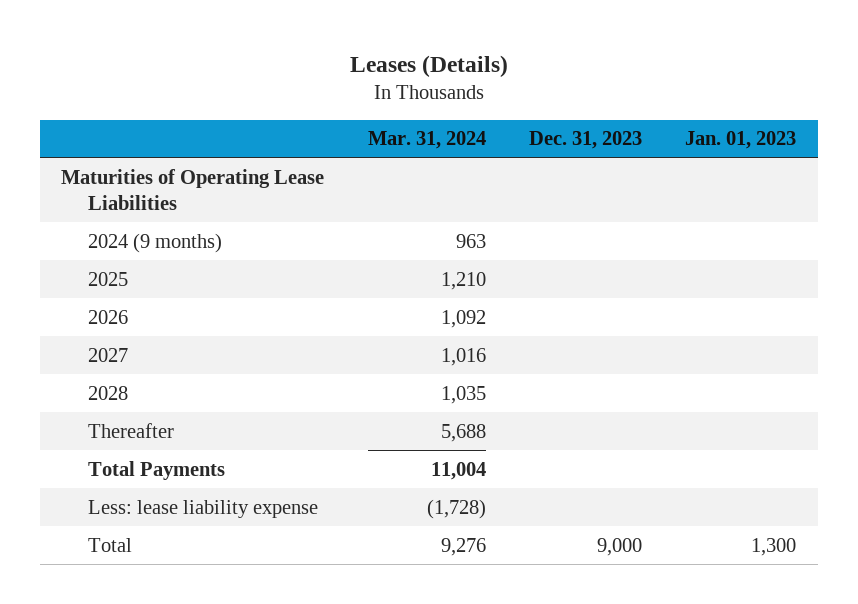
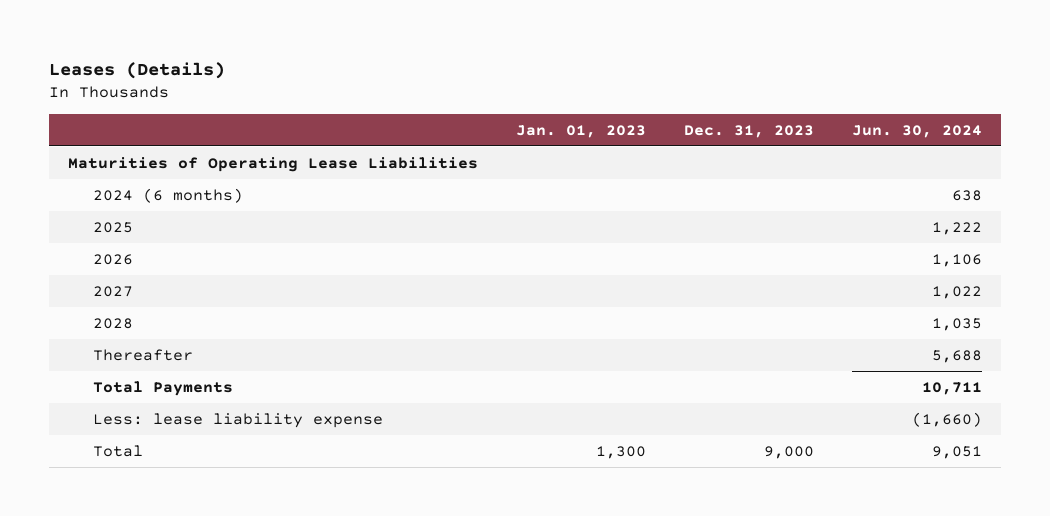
[367,131,486,150] Mar. 31, 2024 -> none
none -> [851,124,982,138] Jun. 30, 2024
[88,232,223,253] 2024 (9 months) -> [93,187,244,203] 2024 (6 months)

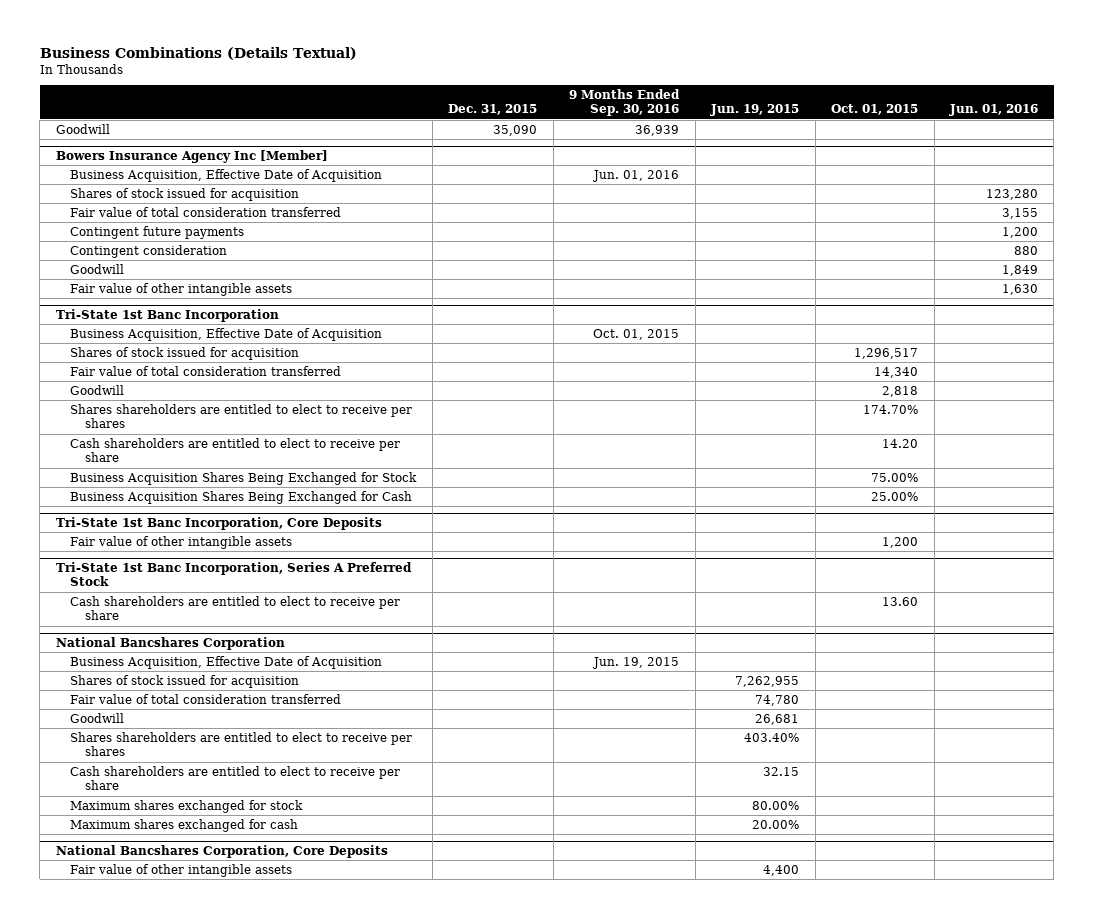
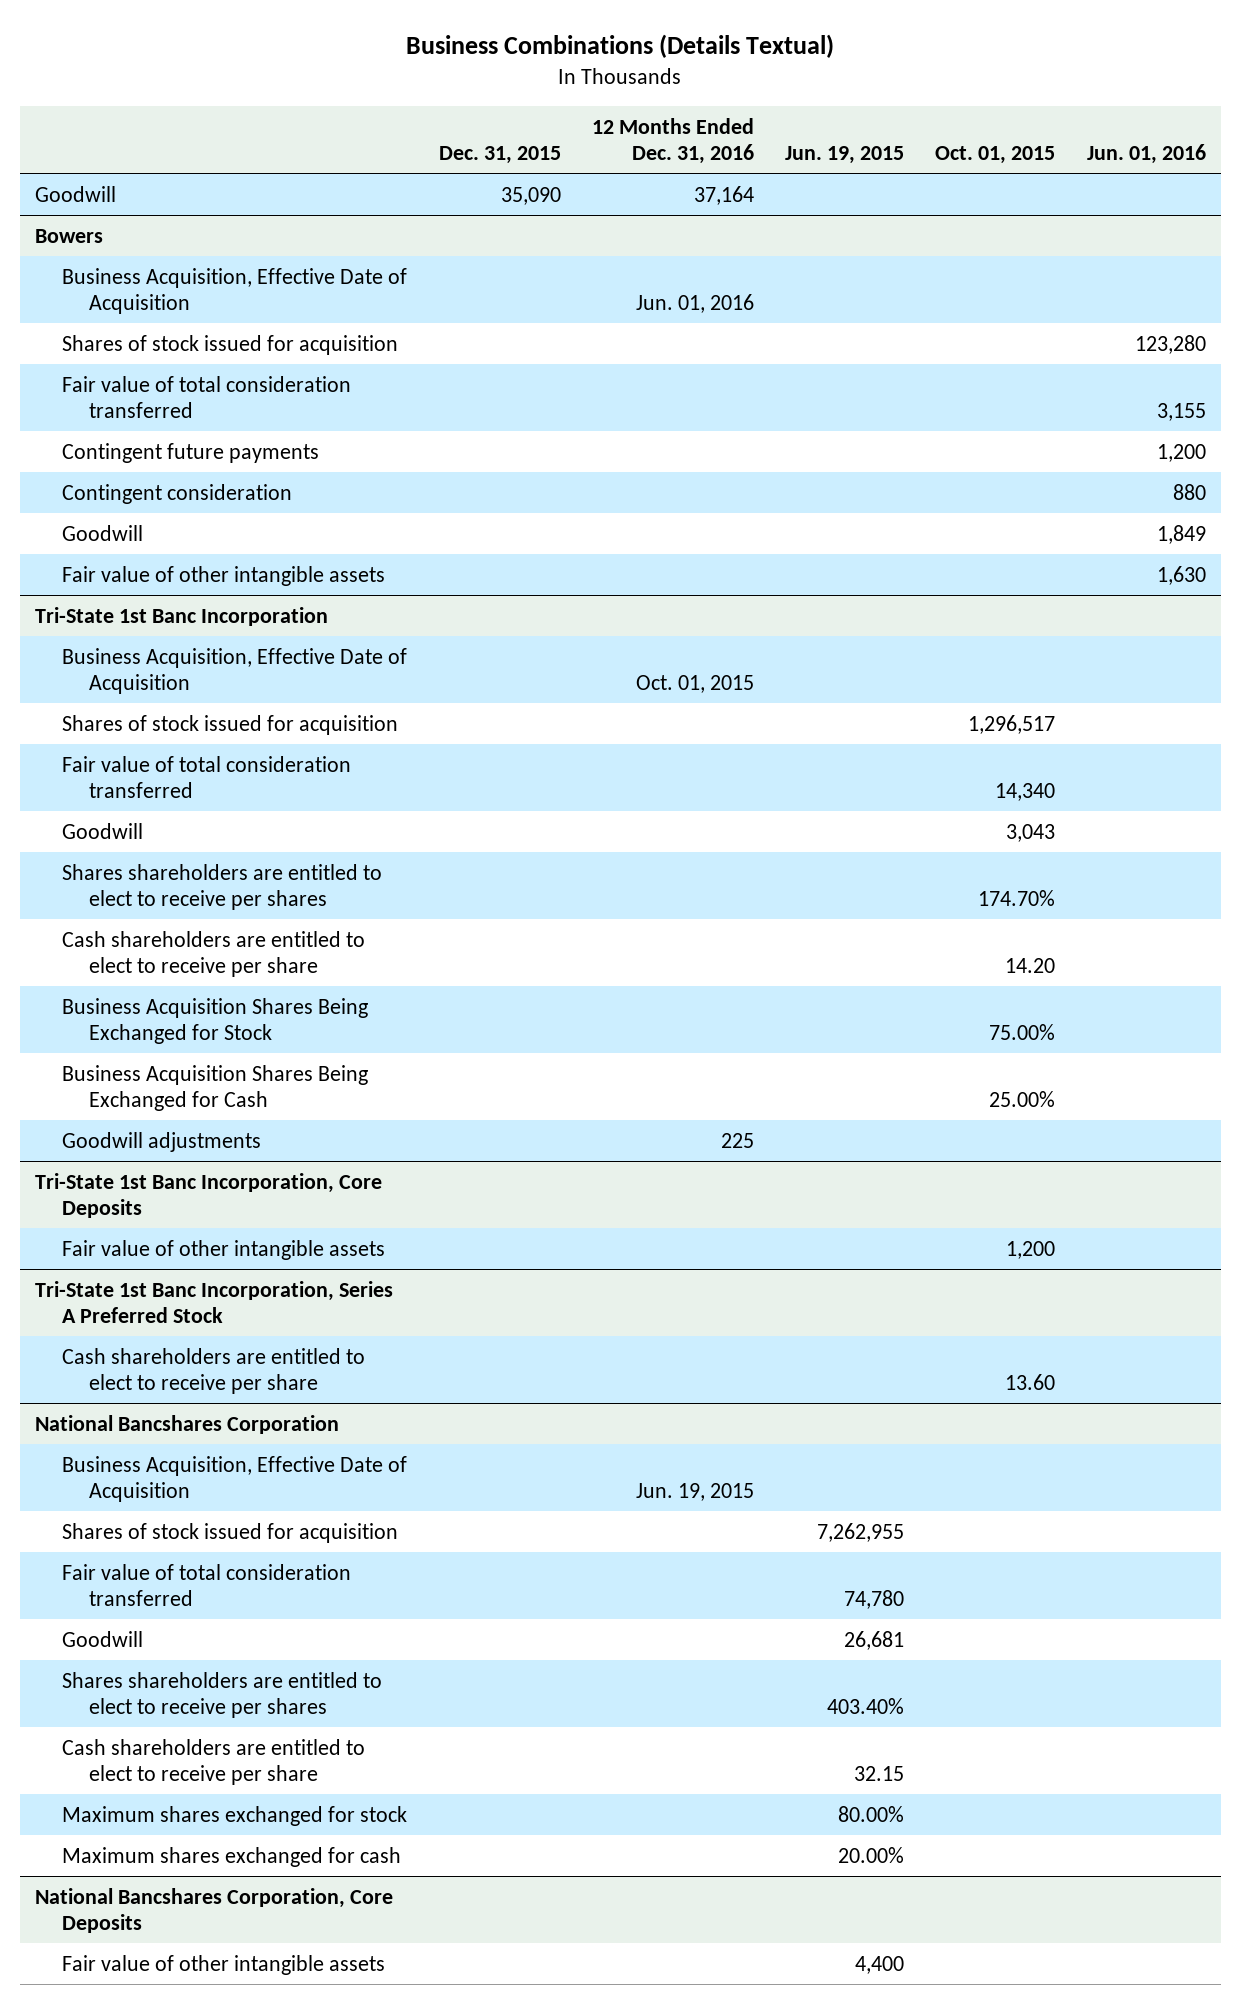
[569,88,681,117] 9 Months Ended Sep. 30, 2016 -> none
none -> [591,117,754,165] 12 Months Ended Dec. 31, 2016
[55,150,328,164] Bowers Insurance Agency Inc [Member] -> [35,228,104,243] Bowers
[882,385,919,397] 2,818 -> [1006,823,1056,842] 3,043
none -> [62,1131,262,1152] Goodwill adjustments

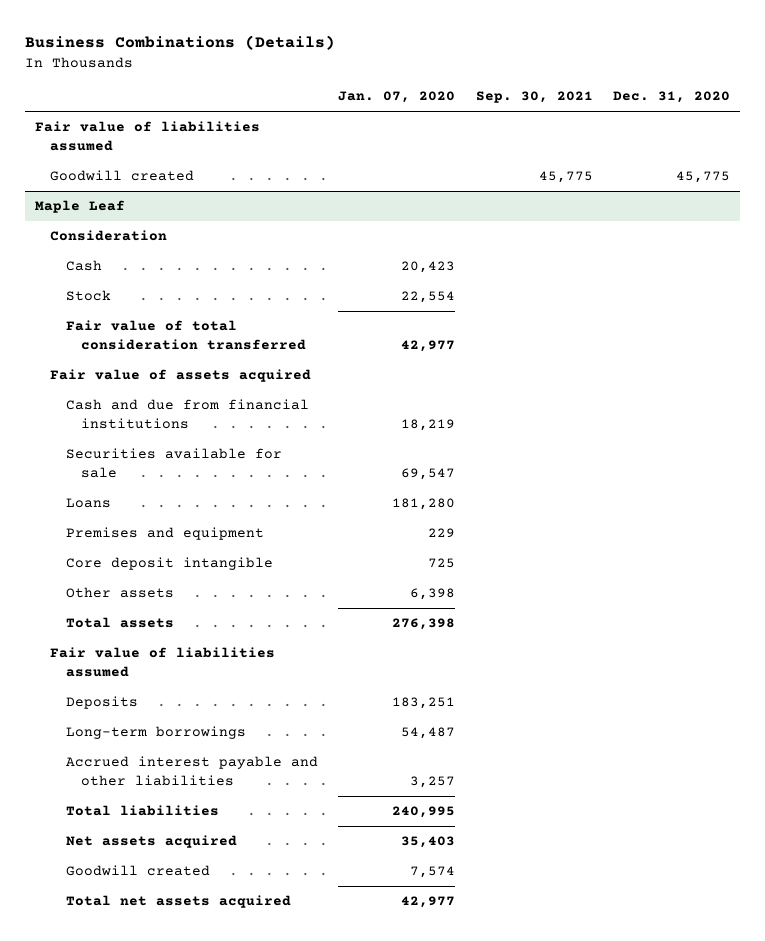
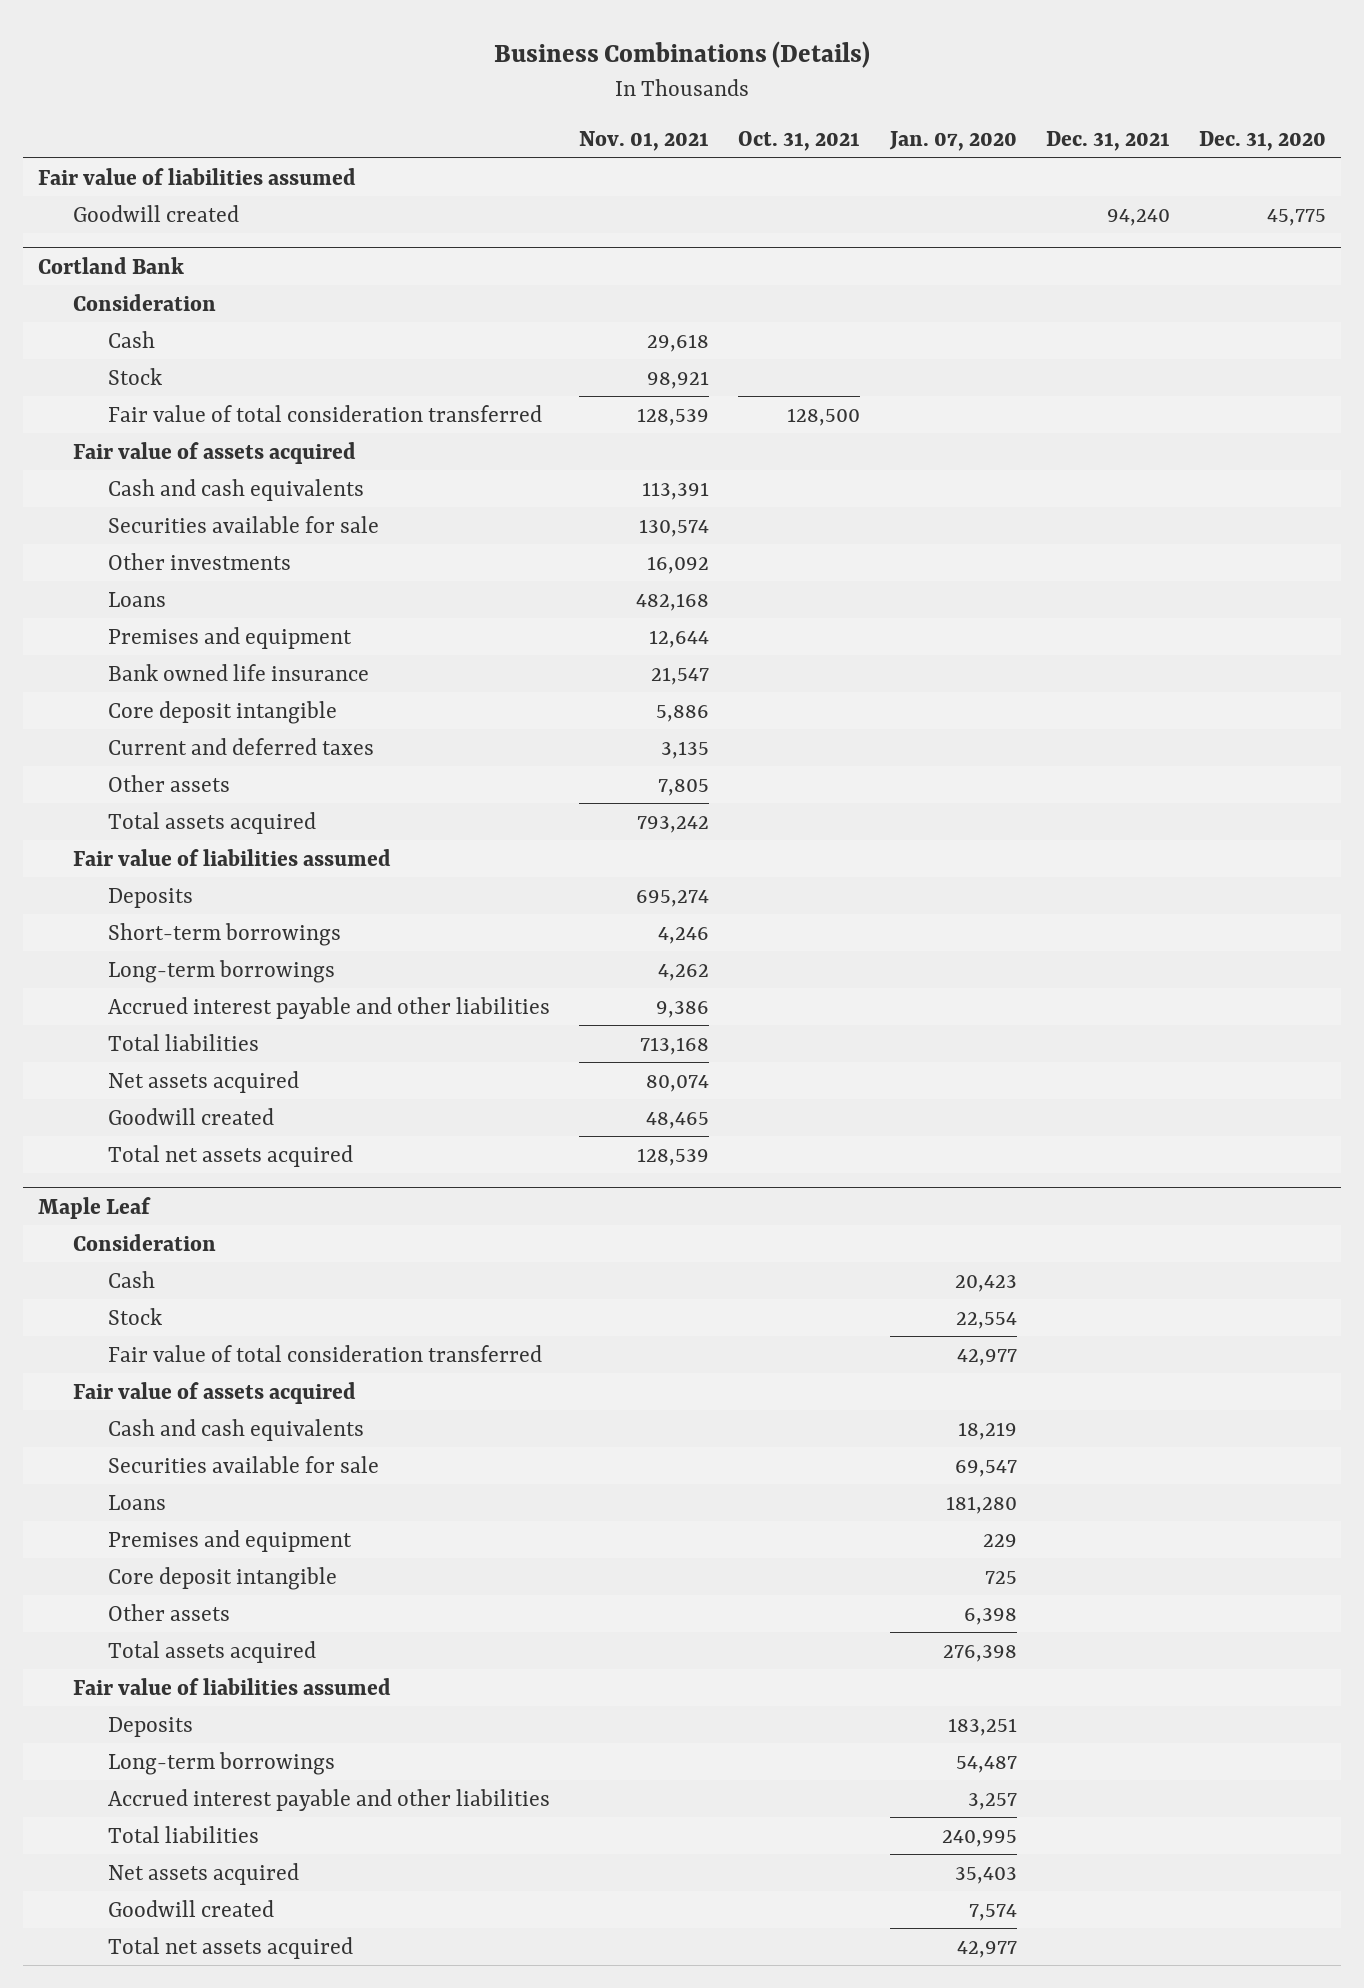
[475,91,593,104] Sep. 30, 2021 -> none
none -> [579,131,710,152] Nov. 01, 2021
none -> [738,131,861,152] Oct. 31, 2021
none -> [1045,131,1170,152] Dec. 31, 2021
none -> [37,256,184,274] Cortland Bank
none -> [72,293,216,311] Consideration
none -> [107,330,155,348] Cash
none -> [107,367,162,385] Stock
none -> [107,404,542,422] Fair value of total consideration transferred
none -> [72,441,356,464] Fair value of assets acquired
none -> [107,478,364,501] Cash and cash equivalents
none -> [107,515,379,533] Securities available for sale
none -> [107,552,291,570] Other investments
none -> [107,591,166,607] Loans
none -> [107,626,352,649] Premises and equipment
none -> [107,663,369,681] Bank owned life insurance
none -> [107,700,337,724] Core deposit intangible
none -> [107,737,374,755] Current and deferred taxes
none -> [107,774,230,792] Other assets
none -> [107,811,316,834] Total assets acquired
none -> [72,848,391,866] Fair value of liabilities assumed
none -> [107,887,193,908] Deposits
none -> [107,922,341,946] Short-term borrowings
none -> [107,959,335,983] Long-term borrowings
none -> [107,996,550,1019] Accrued interest payable and other liabilities
none -> [107,1033,259,1051] Total liabilities
none -> [107,1070,299,1093] Net assets acquired
none -> [107,1107,274,1125] Goodwill created
none -> [107,1144,353,1167] Total net assets acquired
[65,399,309,429] Cash and due from financial institutions -> [107,1418,364,1441] Cash and cash equivalents
[65,617,174,629] Total assets -> [107,1640,316,1663] Total assets acquired

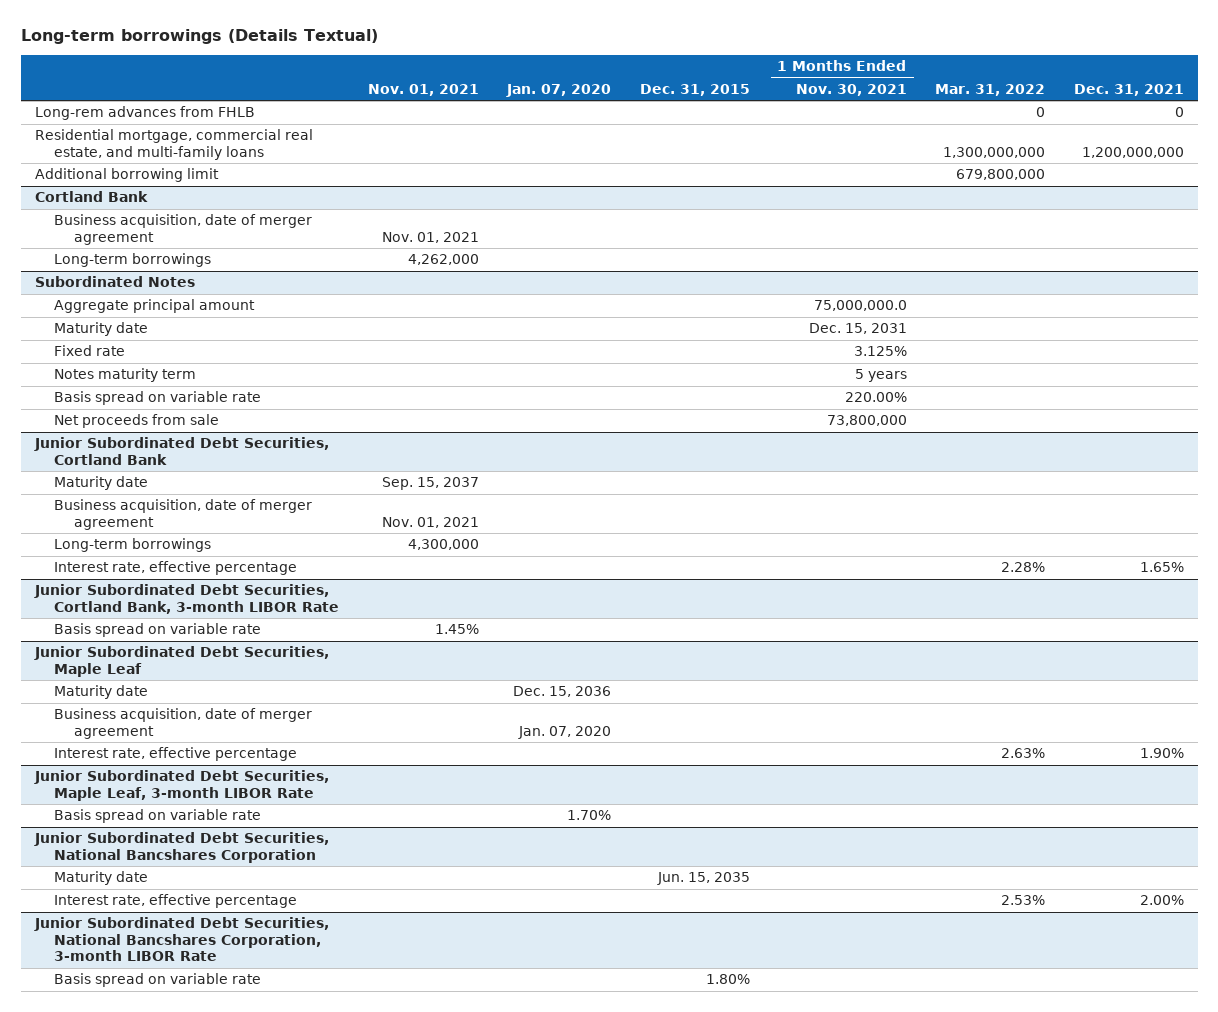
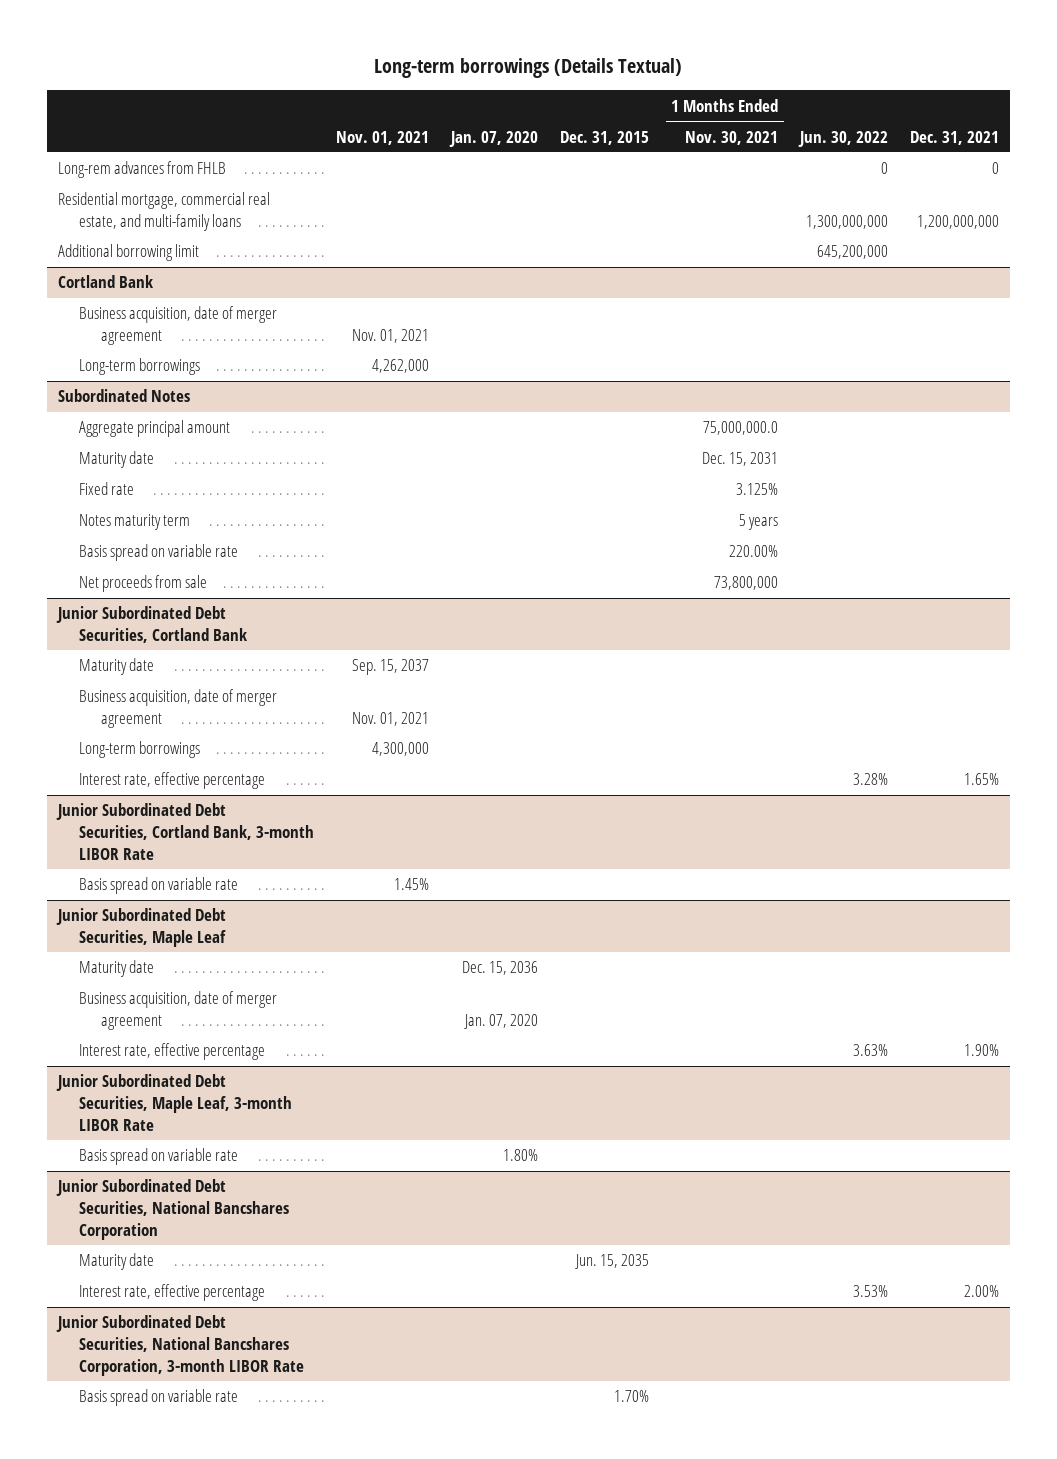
[935,83,1046,96] Mar. 31, 2022 -> none
none -> [798,130,889,147] Jun. 30, 2022
[567,810,612,821] 1.70% -> [503,1149,539,1162] 1.80%
[705,974,750,985] 1.80% -> [614,1390,650,1403] 1.70%

